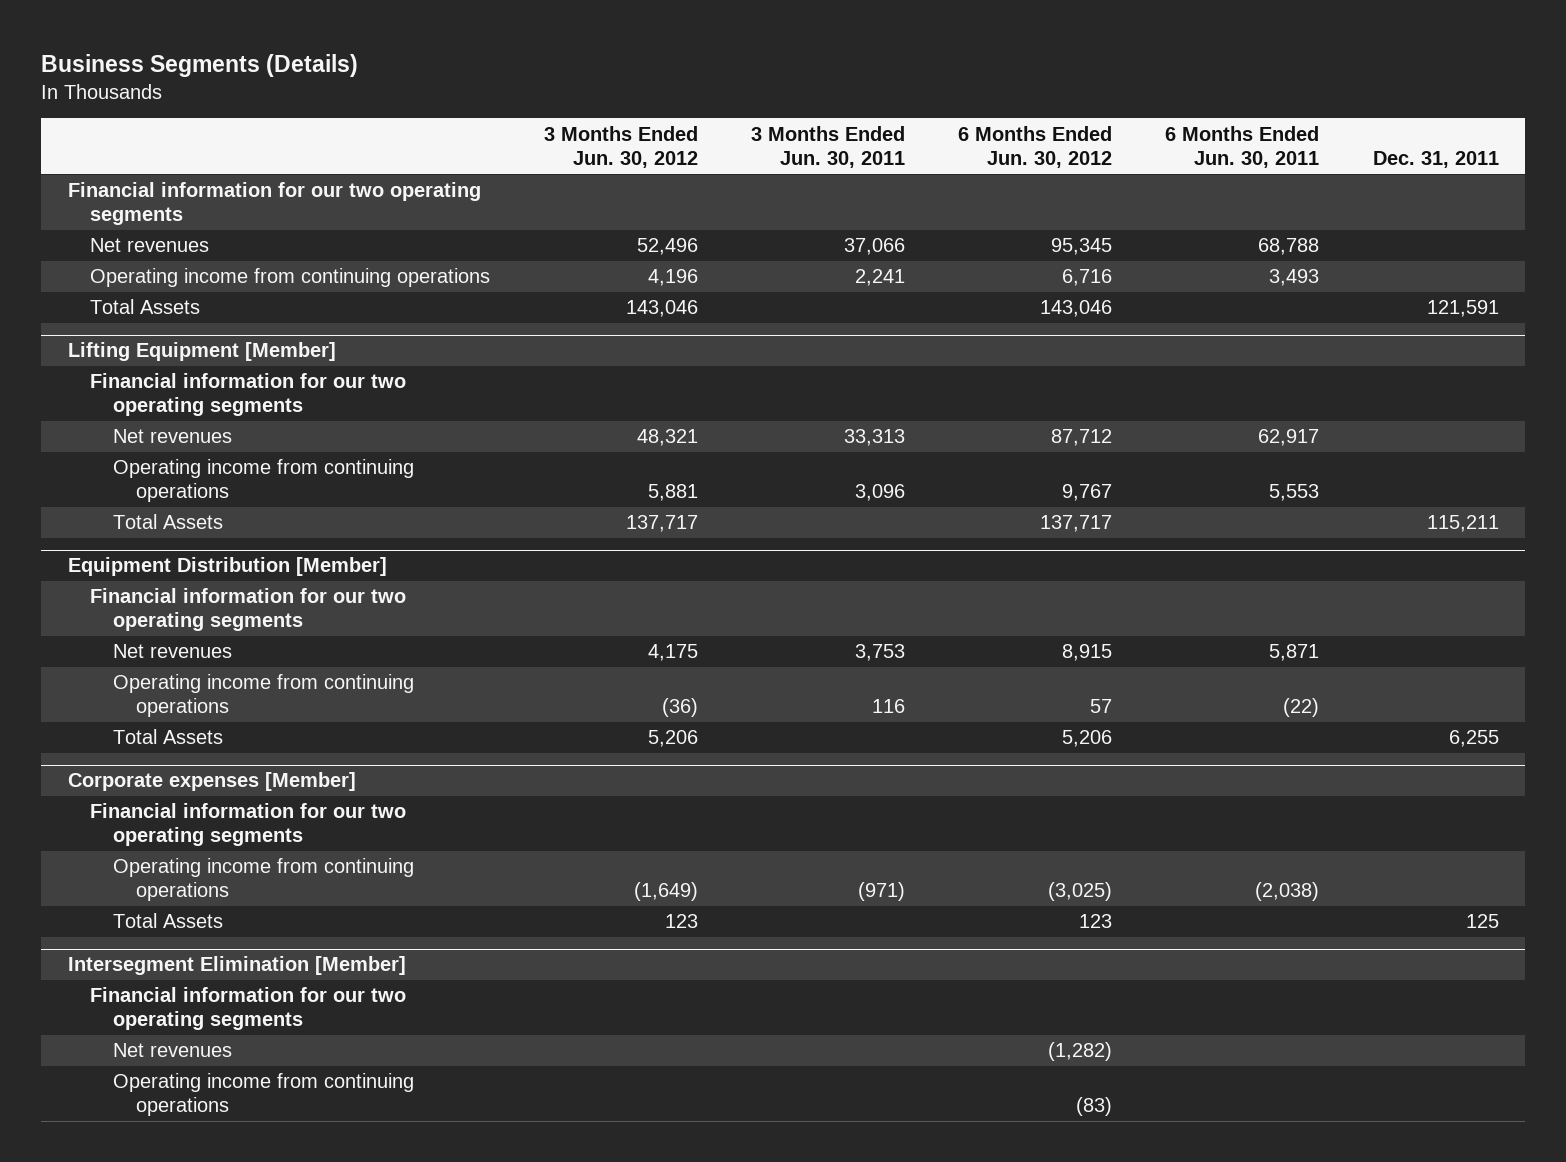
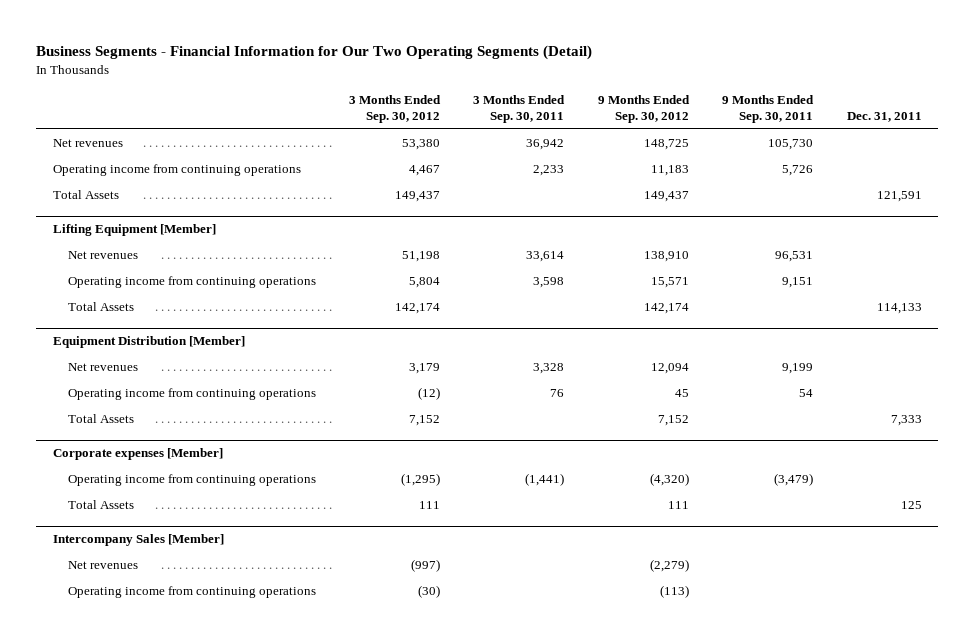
[40,53,358,77] Business Segments (Details) -> [36,45,593,61] Business Segments - Financial Information for Our Two Operating Segments (Detail)
[543,125,698,168] 3 Months Ended Jun. 30, 2012 -> none
[750,125,905,168] 3 Months Ended Jun. 30, 2011 -> none
[958,125,1113,168] 6 Months Ended Jun. 30, 2012 -> none
[1165,125,1320,168] 6 Months Ended Jun. 30, 2011 -> none
none -> [349,95,442,124] 3 Months Ended Sep. 30, 2012
none -> [473,95,566,124] 3 Months Ended Sep. 30, 2011
none -> [597,95,690,124] 9 Months Ended Sep. 30, 2012
none -> [722,95,815,124] 9 Months Ended Sep. 30, 2011
[67,182,481,226] Financial information for our two operating segments -> none
[90,373,407,417] Financial information for our two operating segments -> none
[1426,515,1499,533] 115,211 -> [876,303,922,315] 114,133
[90,588,407,632] Financial information for our two operating segments -> none
[1448,730,1499,748] 6,255 -> [890,415,922,427] 7,333
[90,803,407,847] Financial information for our two operating segments -> none
[67,956,406,976] Intersegment Elimination [Member] -> none
[90,987,407,1031] Financial information for our two operating segments -> none
[113,1043,233,1058] Net revenues -> none
[113,1073,415,1117] Operating income from continuing operations -> none
none -> [52,534,224,547] Intercompany Sales [Member]
none -> [67,561,138,570] Net revenues
none -> [67,586,316,599] Operating income from continuing operations

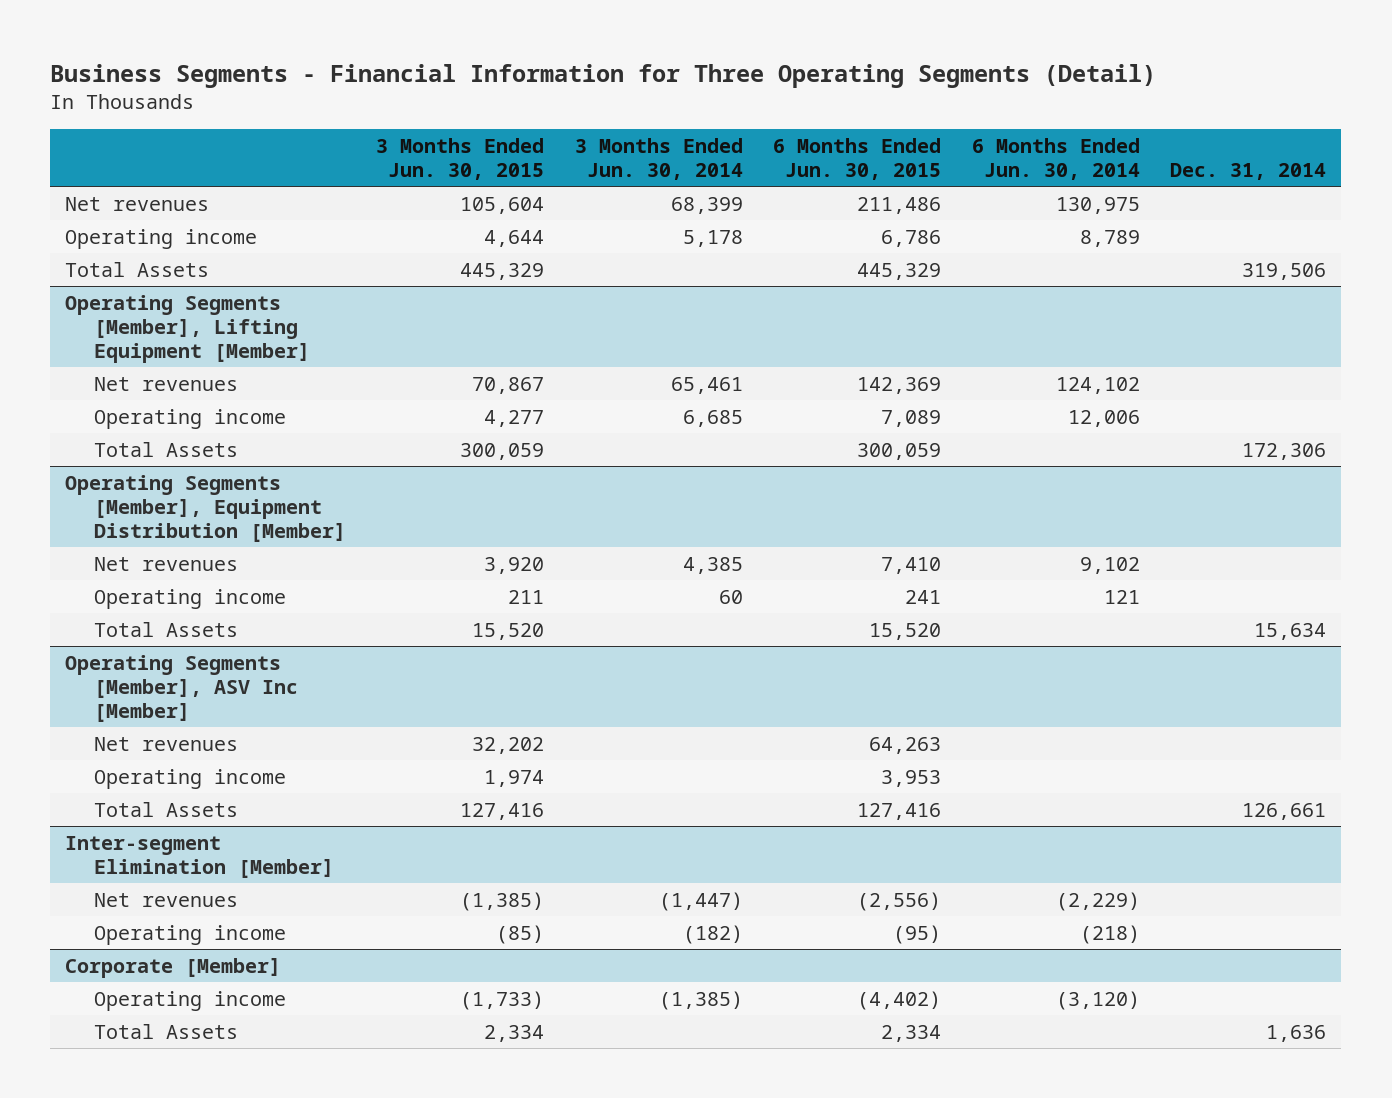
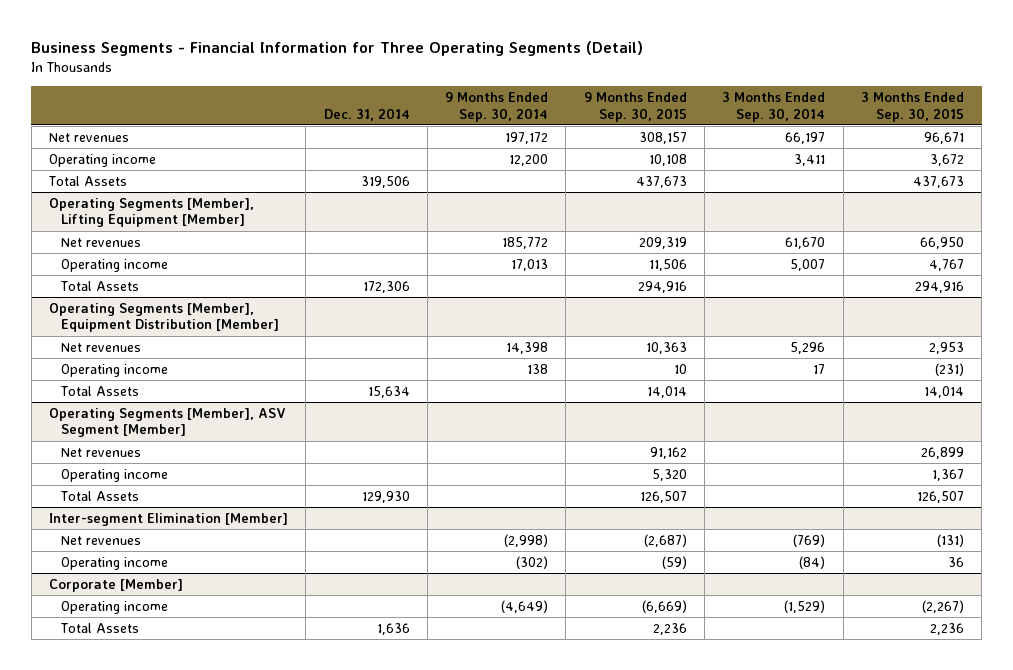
[376,137,545,180] 3 Months Ended Jun. 30, 2015 -> none
[574,137,743,180] 3 Months Ended Jun. 30, 2014 -> none
[773,137,942,180] 6 Months Ended Jun. 30, 2015 -> none
[971,137,1140,180] 6 Months Ended Jun. 30, 2014 -> none
none -> [445,92,549,122] 9 Months Ended Sep. 30, 2014
none -> [583,92,687,122] 9 Months Ended Sep. 30, 2015
none -> [722,92,826,122] 3 Months Ended Sep. 30, 2014
none -> [861,92,965,122] 3 Months Ended Sep. 30, 2015
[65,654,298,722] Operating Segments [Member], ASV Inc [Member] -> [48,408,286,438] Operating Segments [Member], ASV Segment [Member]
[1242,802,1327,820] 126,661 -> [361,491,410,504] 129,930

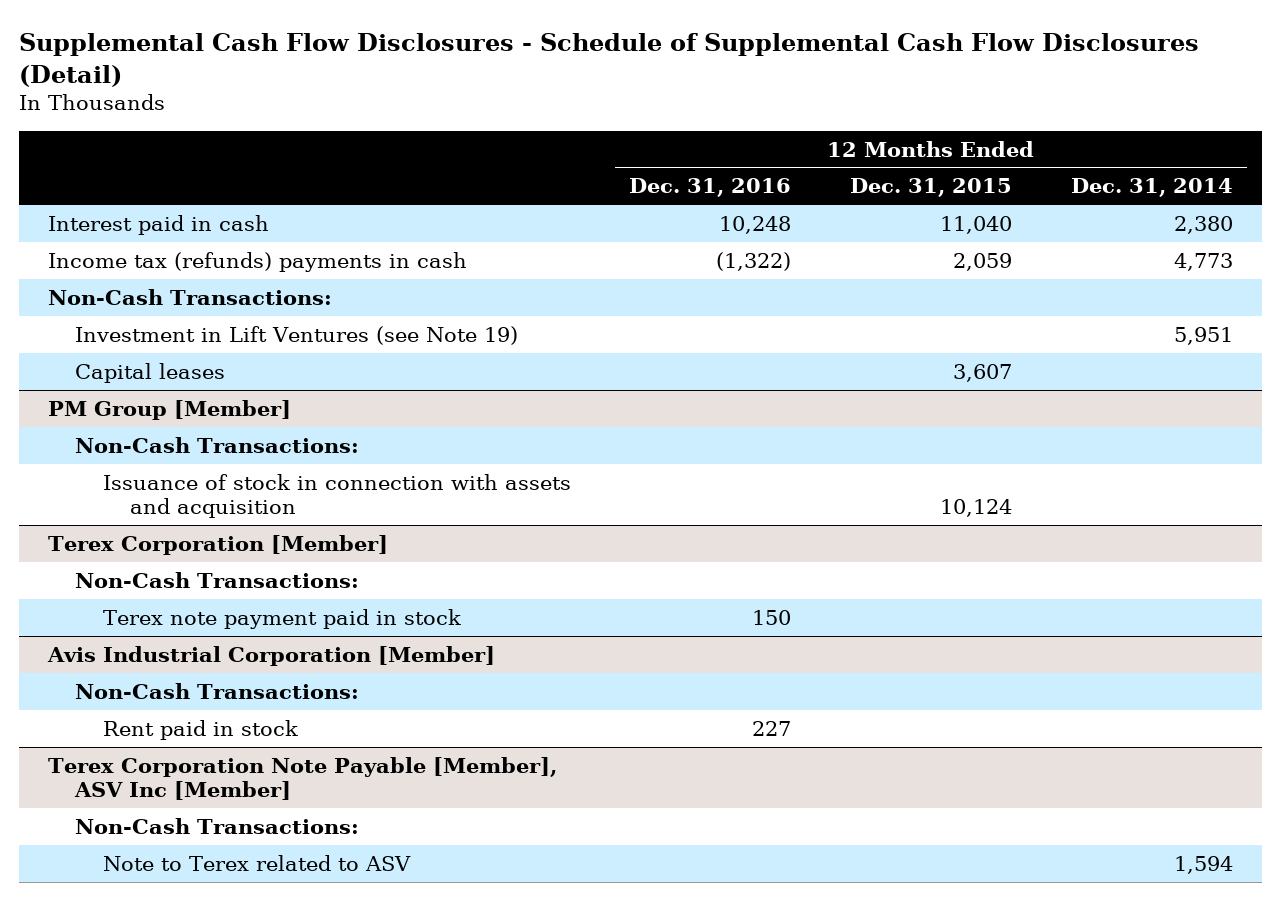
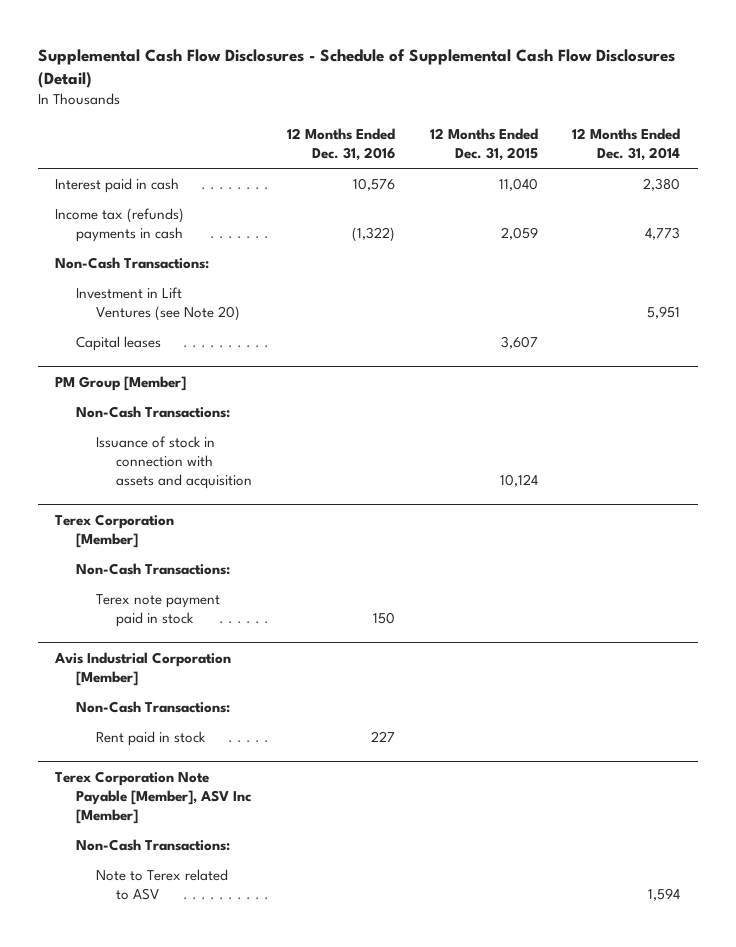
[719,215,792,234] 10,248 -> [352,178,395,192] 10,576
[75,325,519,345] Investment in Lift Ventures (see Note 19) -> [75,287,240,322] Investment in Lift Ventures (see Note 20)

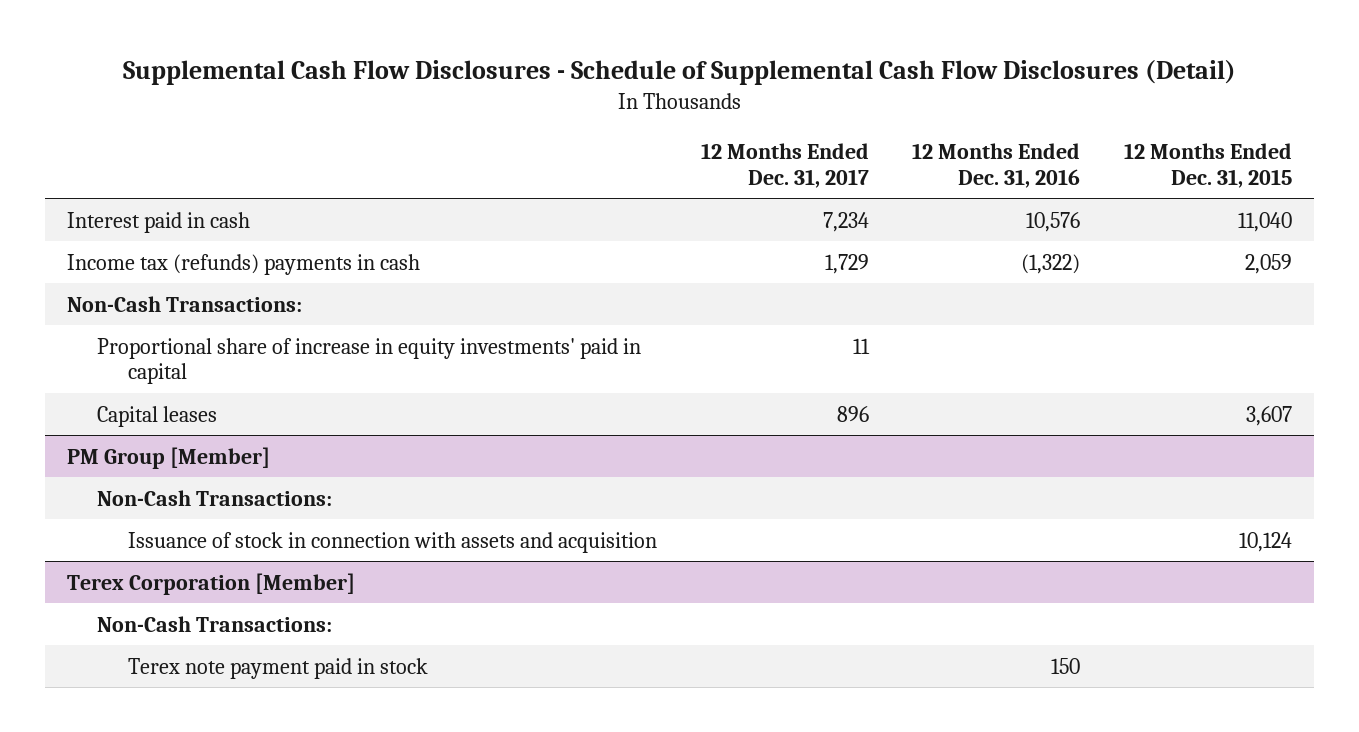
[572,128,681,162] 12 Months Ended Dec. 31, 2014 -> none
none -> [700,143,869,188] 12 Months Ended Dec. 31, 2017
[75,287,240,322] Investment in Lift Ventures (see Note 20) -> [97,337,642,384] Proportional share of increase in equity investments' paid in capital
[54,651,232,686] Avis Industrial Corporation [Member] -> none
[75,701,230,714] Non-Cash Transactions: -> none
[95,731,206,747] Rent paid in stock -> none
[55,770,252,824] Terex Corporation Note Payable [Member], ASV Inc [Member] -> none
[75,839,230,852] Non-Cash Transactions: -> none
[95,869,228,901] Note to Terex related to ASV -> none

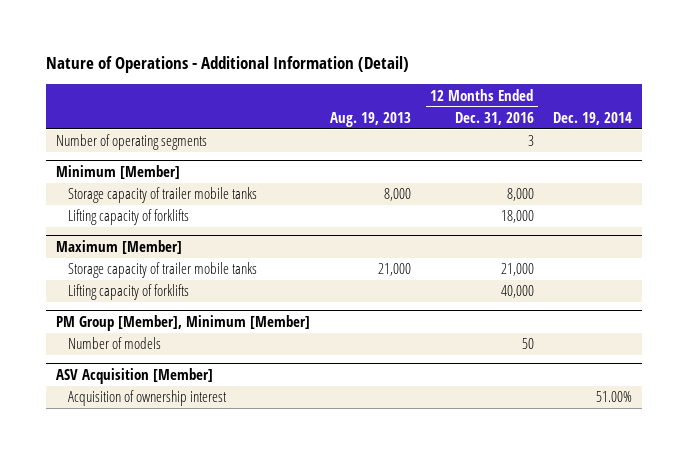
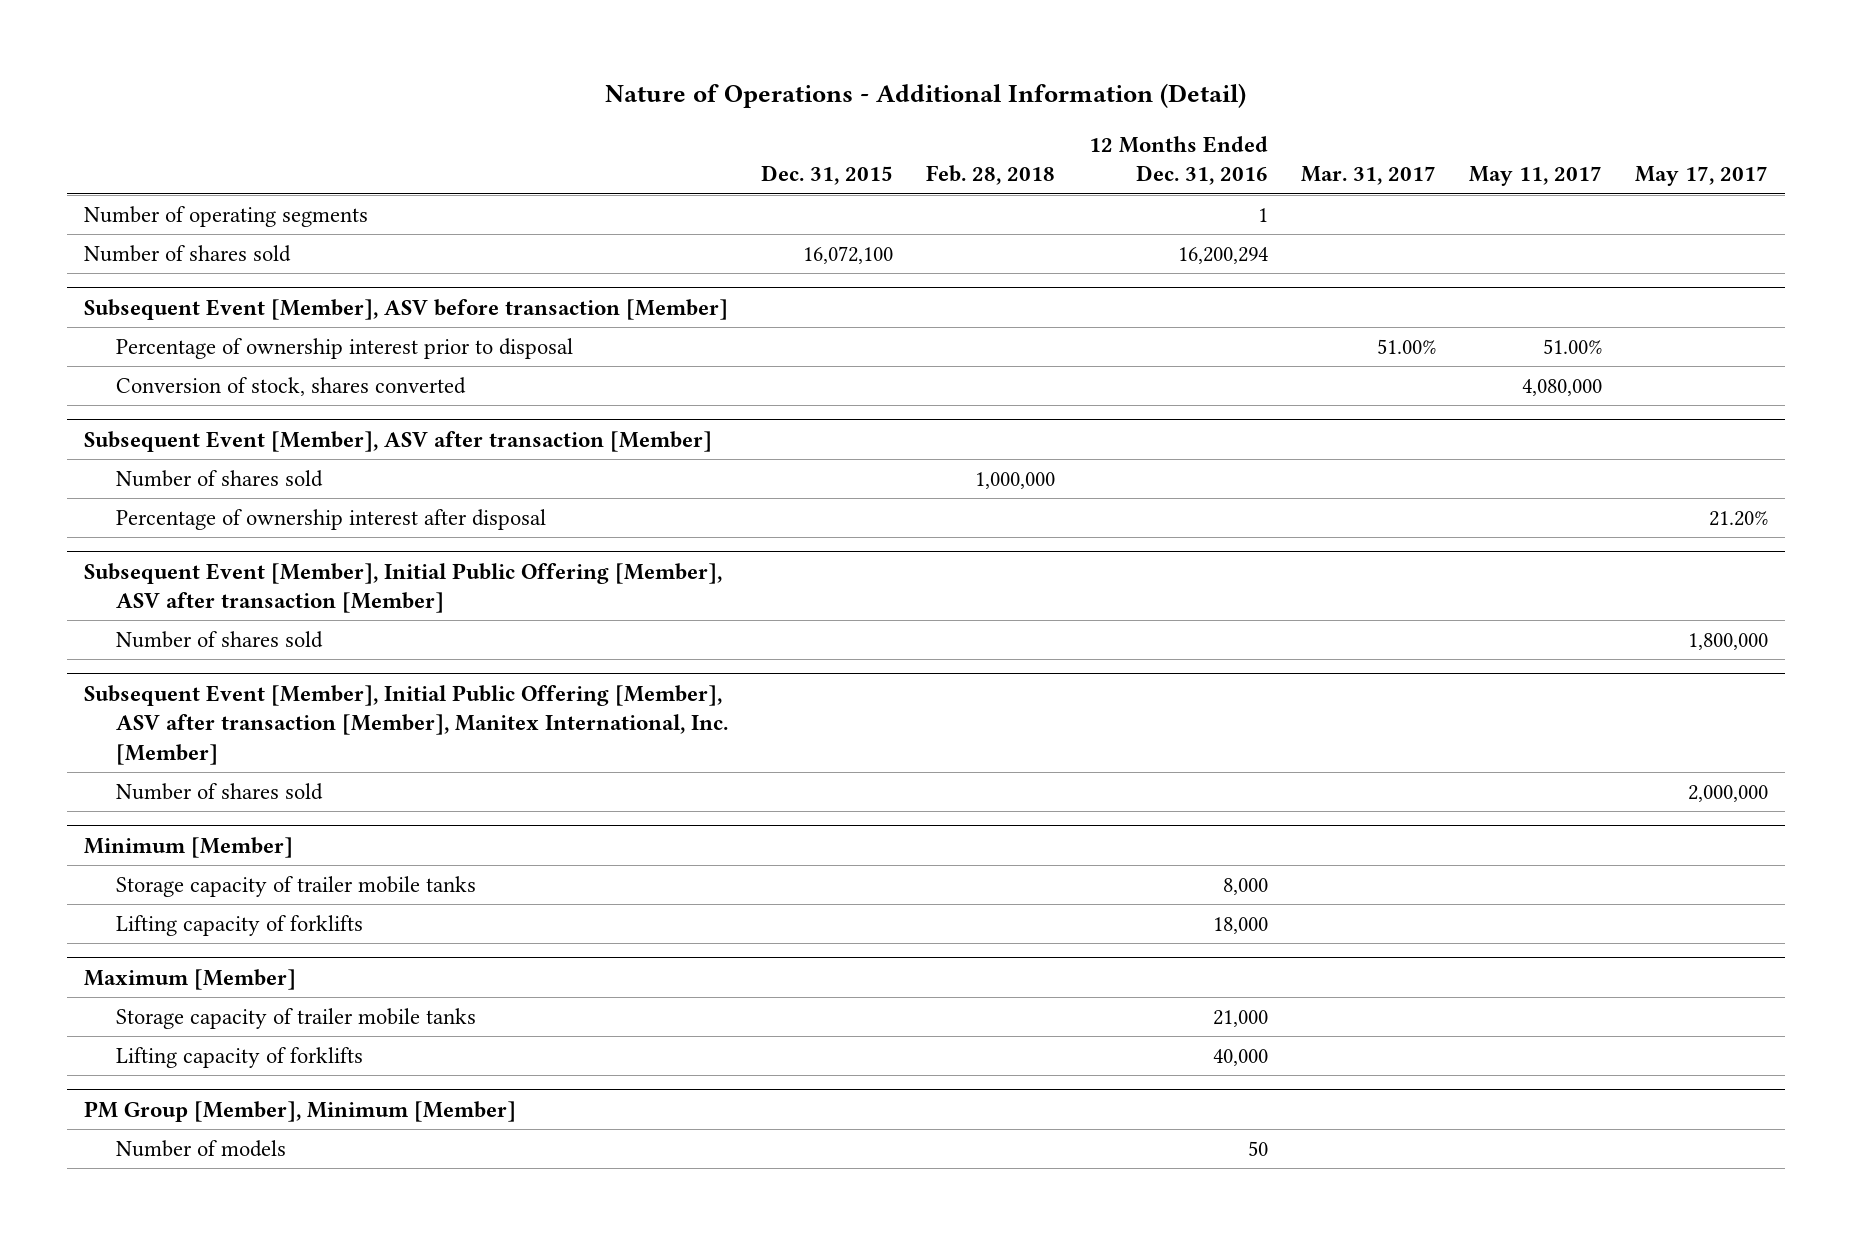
[329,112,411,128] Aug. 19, 2013 -> none
[553,112,633,126] Dec. 19, 2014 -> none
none -> [761,165,894,186] Dec. 31, 2015
none -> [926,165,1056,186] Feb. 28, 2018
none -> [1300,166,1436,186] Mar. 31, 2017
none -> [1468,166,1602,187] May 11, 2017
none -> [1635,166,1769,187] May 17, 2017
[527,135,534,147] 3 -> [1257,207,1268,222] 1
none -> [83,244,291,262] Number of shares sold
none -> [83,298,728,320] Subsequent Event [Member], ASV before transaction [Member]
none -> [115,337,573,359] Percentage of ownership interest prior to disposal
none -> [115,376,466,396] Conversion of stock, shares converted
none -> [83,430,712,452] Subsequent Event [Member], ASV after transaction [Member]
none -> [115,469,323,487] Number of shares sold
none -> [115,508,546,530] Percentage of ownership interest after disposal
none -> [83,562,722,614] Subsequent Event [Member], Initial Public Offering [Member], ASV after transaction [Member]
none -> [115,630,323,648] Number of shares sold
none -> [83,684,728,765] Subsequent Event [Member], Initial Public Offering [Member], ASV after transaction [Member], Manitex International, Inc. [Member]
none -> [115,782,323,800] Number of shares sold
[55,368,213,385] ASV Acquisition [Member] -> none
[67,390,227,407] Acquisition of ownership interest -> none

